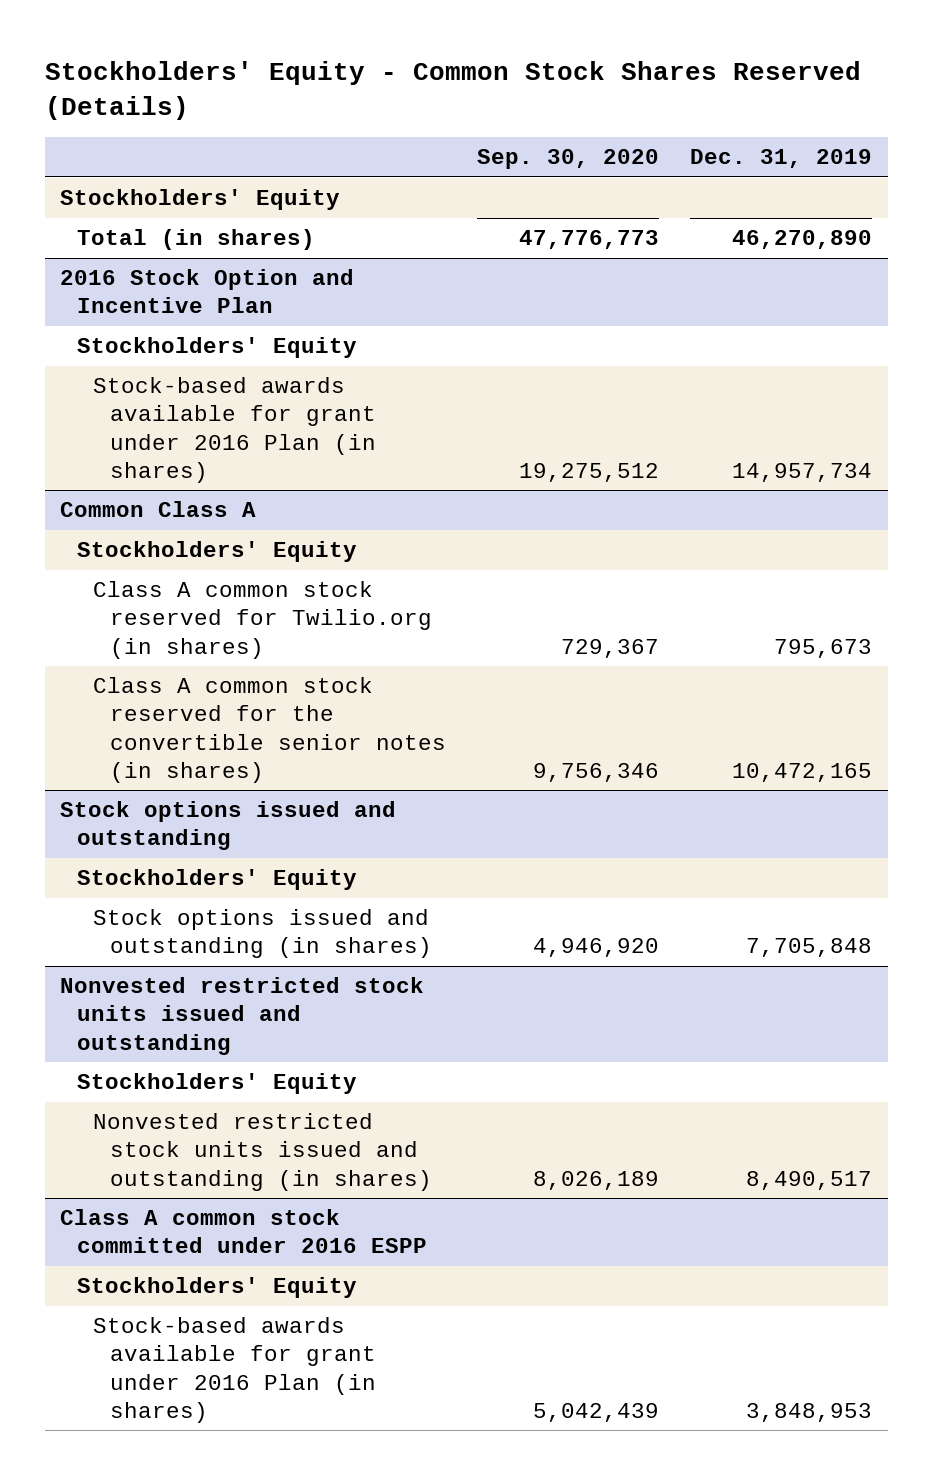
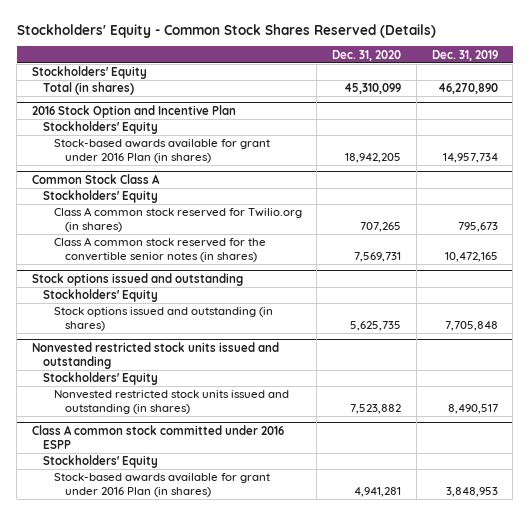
[476,149,659,170] Sep. 30, 2020 -> none
none -> [332,49,402,61] Dec. 31, 2020
[60,501,257,518] Common Class A -> [32,174,161,185] Common Stock Class A

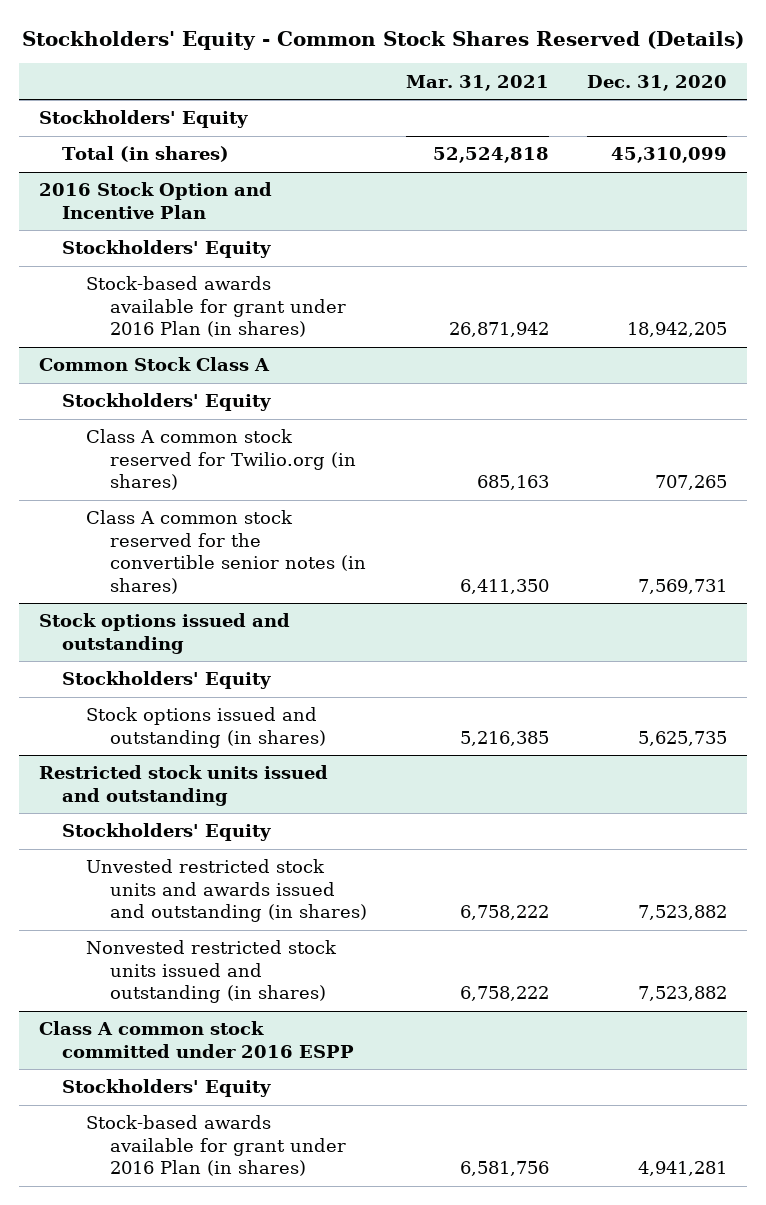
[431,49,498,61] Dec. 31, 2019 -> none
none -> [405,74,549,91] Mar. 31, 2021
[32,342,280,369] Nonvested restricted stock units issued and outstanding -> [38,765,328,806] Restricted stock units issued and outstanding
none -> [86,859,367,923] Unvested restricted stock units and awards issued and outstanding (in shares)

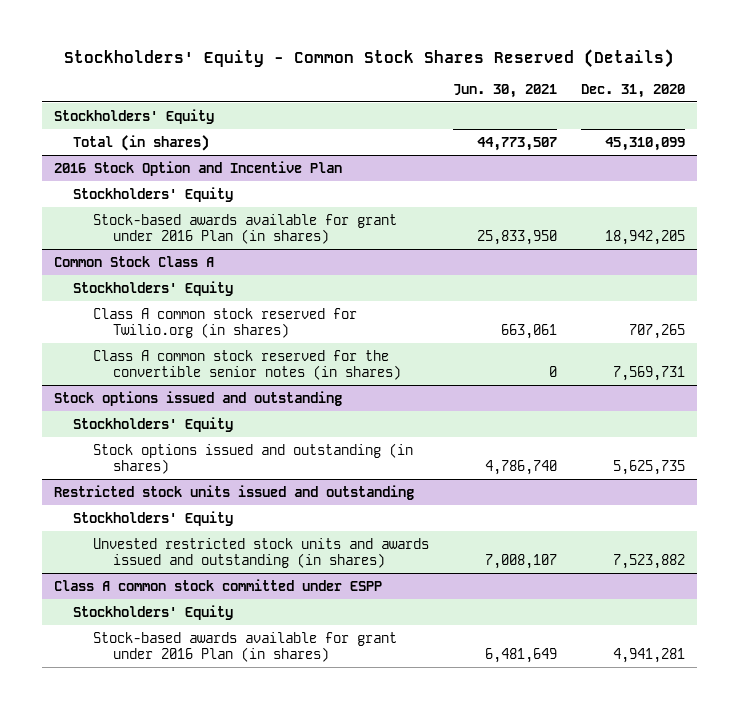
[405,74,549,91] Mar. 31, 2021 -> none
none -> [453,83,558,98] Jun. 30, 2021
[86,940,338,1004] Nonvested restricted stock units issued and outstanding (in shares) -> none
[38,1021,355,1058] Class A common stock committed under 2016 ESPP -> [53,578,382,591] Class A common stock committed under ESPP

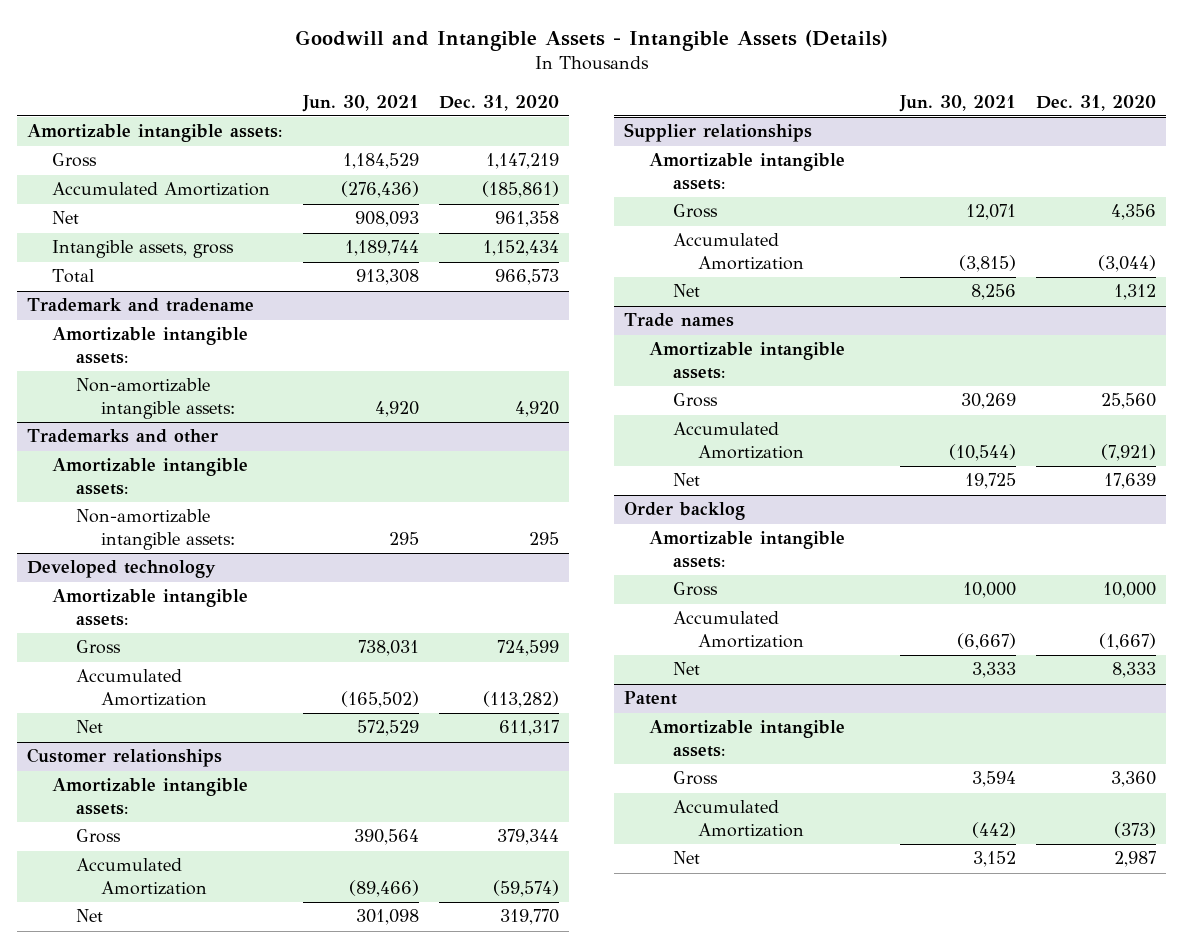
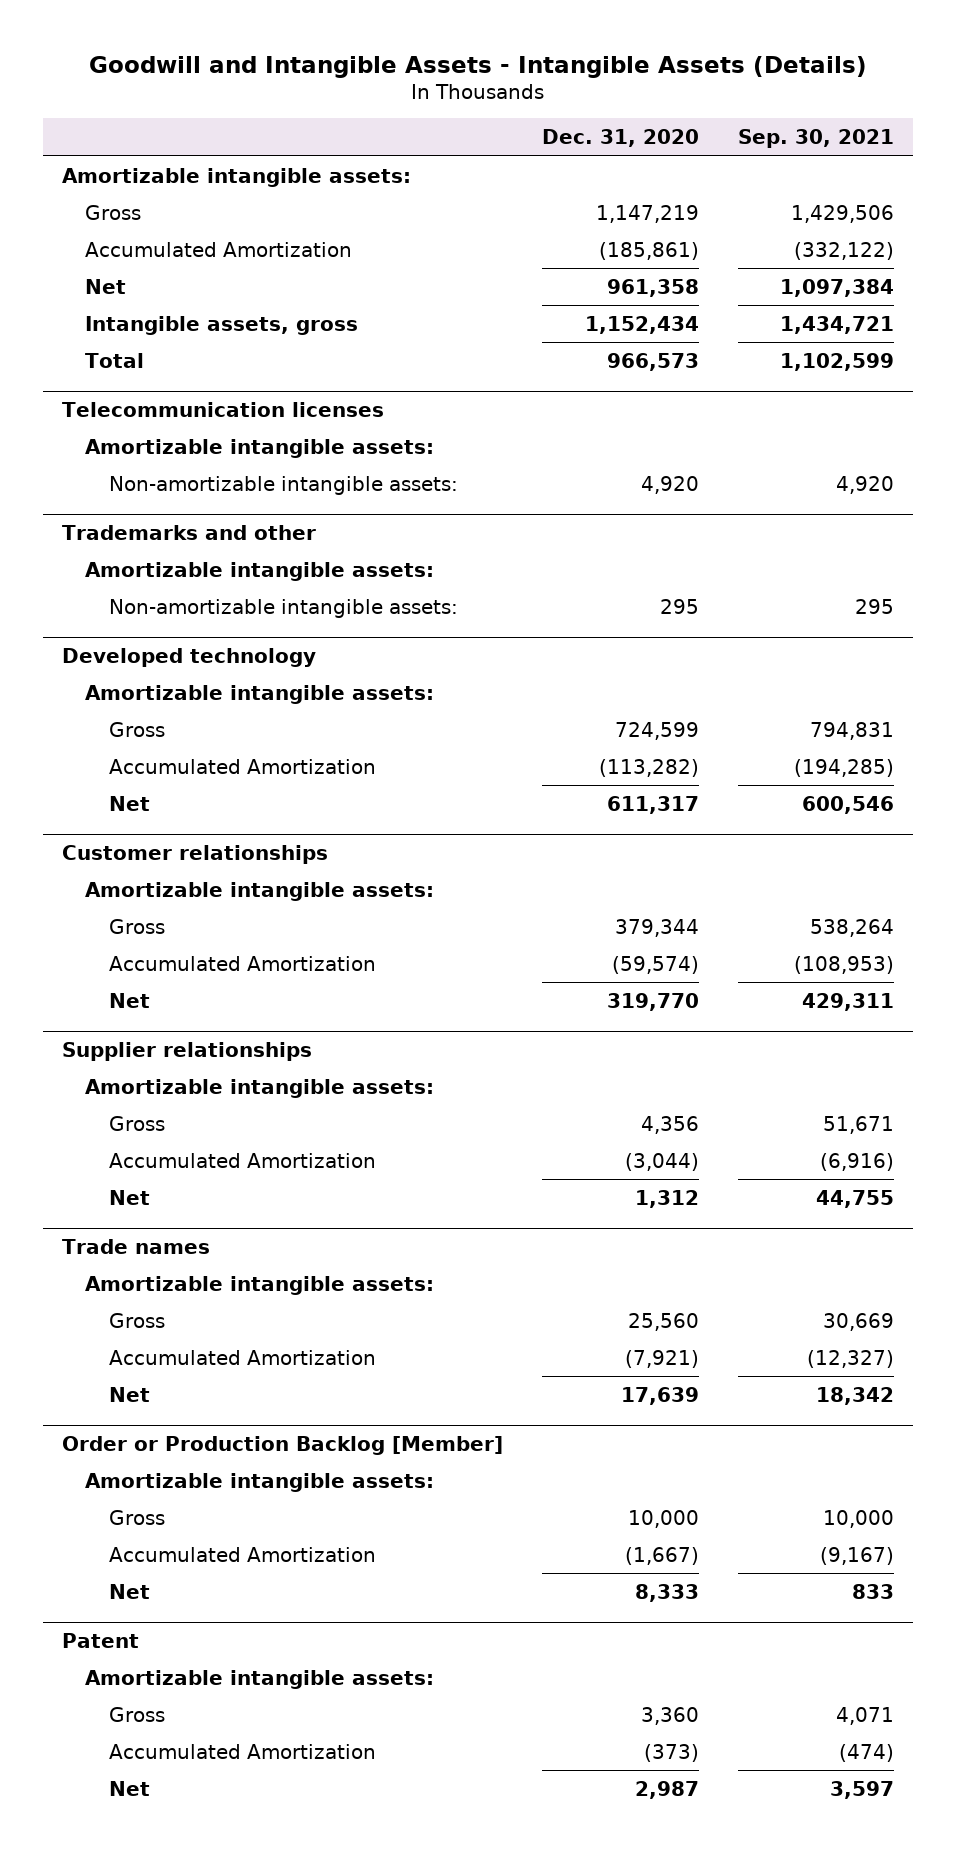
[301,94,419,112] Jun. 30, 2021 -> none
none -> [737,129,894,149] Sep. 30, 2021
[27,298,255,313] Trademark and tradename -> [62,402,385,418] Telecommunication licenses
[624,502,746,521] Order backlog -> [62,1436,504,1456] Order or Production Backlog [Member]

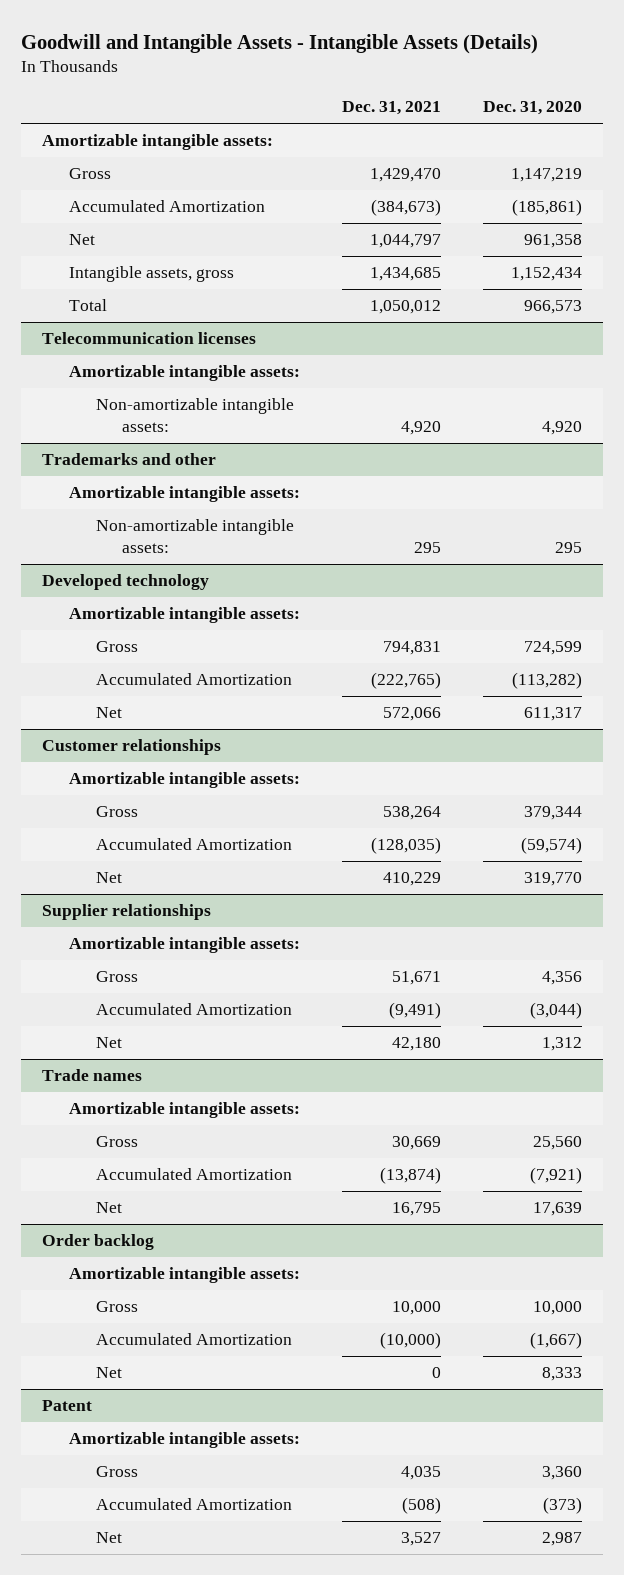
[737,129,894,149] Sep. 30, 2021 -> none
none -> [341,101,441,116] Dec. 31, 2021
[62,1436,504,1456] Order or Production Backlog [Member] -> [42,1234,155,1251] Order backlog

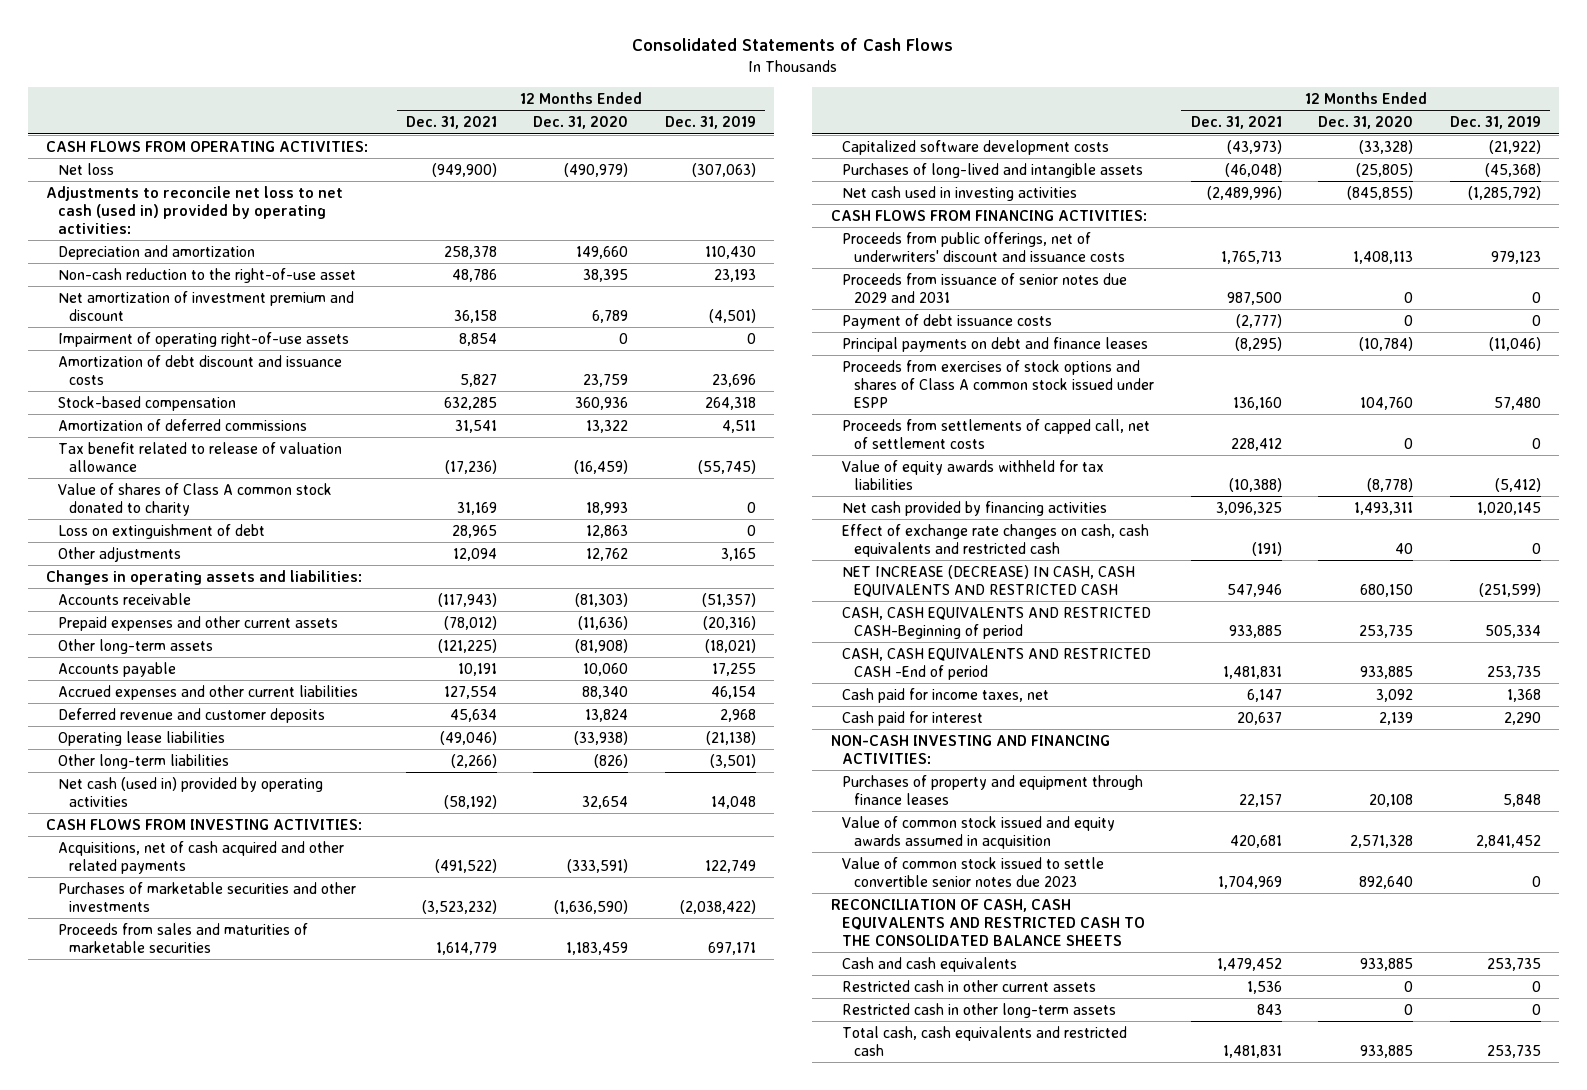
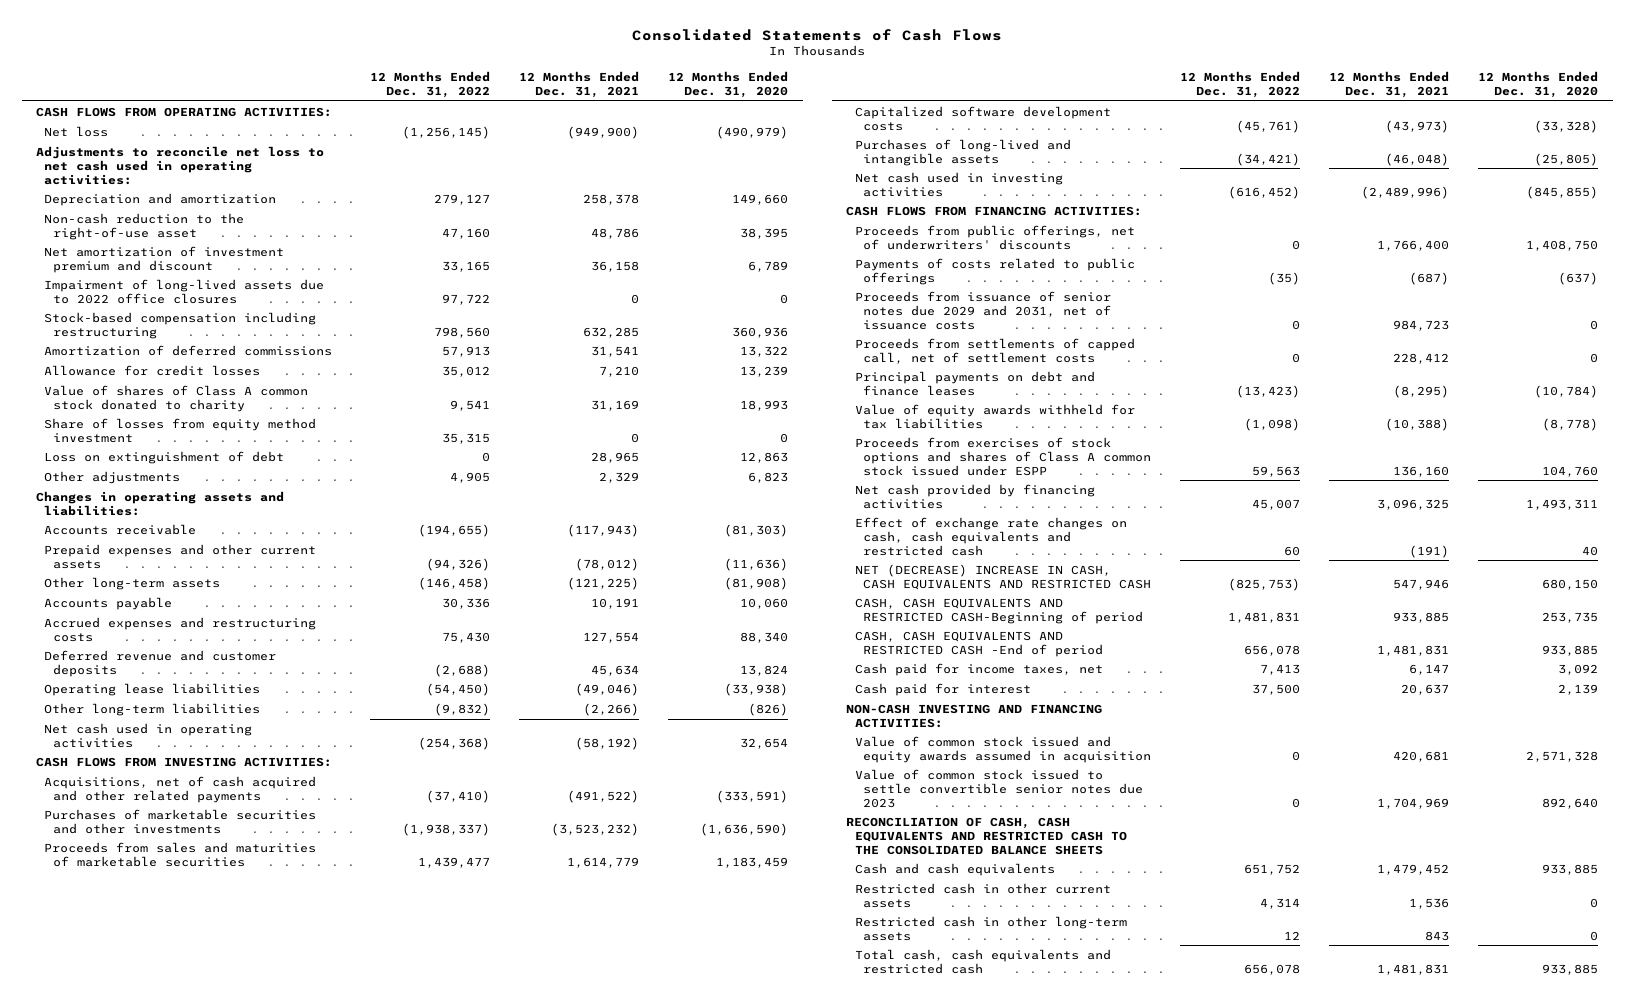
[664,116,756,130] Dec. 31, 2019 -> none
none -> [369,71,490,98] 12 Months Ended Dec. 31, 2022
[45,185,343,234] Adjustments to reconcile net loss to net cash (used in) provided by operating activities: -> [36,145,325,185] Adjustments to reconcile net loss to net cash used in operating activities:
[57,331,349,347] Impairment of operating right-of-use assets -> none
[57,354,342,385] Amortization of debt discount and issuance costs -> none
none -> [44,278,325,304] Impairment of long-lived assets due to 2022 office closures
[57,395,236,411] Stock-based compensation -> [44,311,317,339] Stock-based compensation including restructuring
[57,441,342,472] Tax benefit related to release of valuation allowance -> none
none -> [44,364,261,376] Allowance for credit losses
none -> [44,417,317,443] Share of losses from equity method investment
[452,547,497,561] 12,094 -> [598,471,639,483] 2,329
[586,547,629,561] 12,762 -> [748,471,789,483] 6,823
[57,684,358,700] Accrued expenses and other current liabilities -> [44,616,317,642] Accrued expenses and restructuring costs
[57,776,323,807] Net cash (used in) provided by operating activities -> [44,722,253,748] Net cash used in operating activities
[842,313,1053,329] Payment of debt issuance costs -> none
[842,231,1126,262] Proceeds from public offerings, net of underwriters' discount and issuance costs -> [854,224,1135,250] Proceeds from public offerings, net of underwriters' discounts
[1220,250,1282,264] 1,765,713 -> [1377,239,1450,251] 1,766,400
[1353,250,1414,264] 1,408,113 -> [1526,239,1599,251] 1,408,750
none -> [854,257,1135,285] Payments of costs related to public offerings
[842,272,1128,303] Proceeds from issuance of senior notes due 2029 and 2031 -> [854,290,1111,330] Proceeds from issuance of senior notes due 2029 and 2031, net of issuance costs
[1226,291,1282,305] 987,500 -> [1393,319,1450,331] 984,723
[842,336,1149,352] Principal payments on debt and finance leases -> [854,370,1095,396] Principal payments on debt and finance leases
[842,359,1155,408] Proceeds from exercises of stock options and shares of Class A common stock issued under ESPP -> [854,436,1151,476] Proceeds from exercises of stock options and shares of Class A common stock issued under ESPP
[842,564,1136,597] NET INCREASE (DECREASE) IN CASH, CASH EQUIVALENTS AND RESTRICTED CASH -> [854,563,1151,590] NET (DECREASE) INCREASE IN CASH, CASH EQUIVALENTS AND RESTRICTED CASH
[842,774,1144,805] Purchases of property and equipment through finance leases -> none

